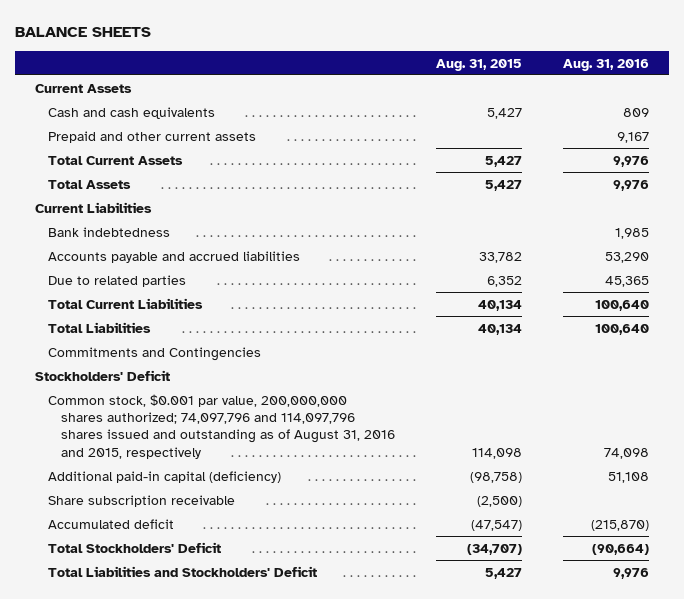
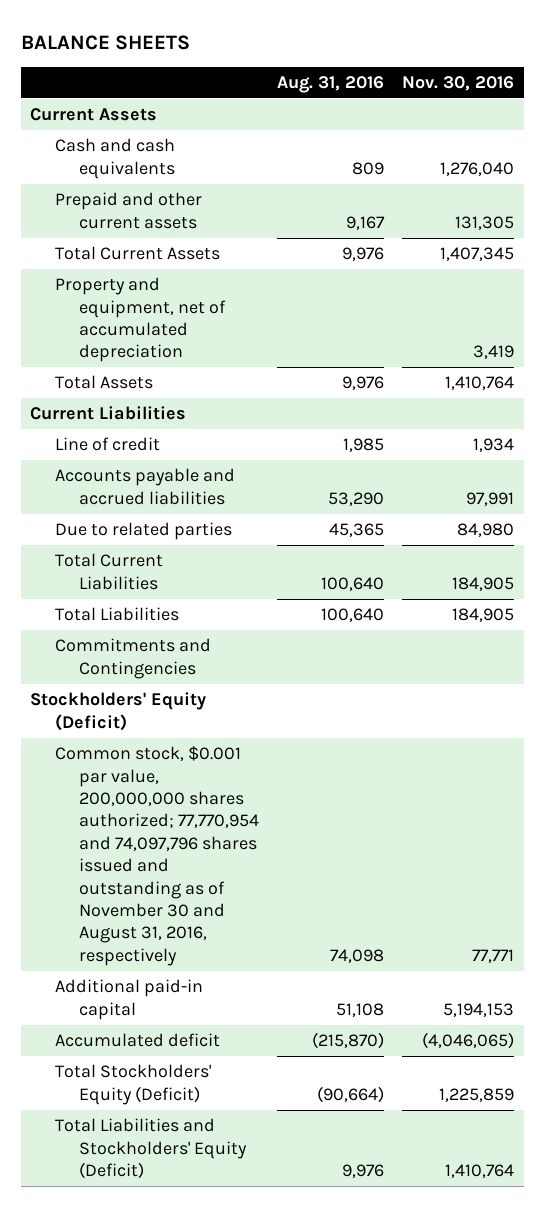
[436,58,523,71] Aug. 31, 2015 -> none
none -> [402,75,515,91] Nov. 30, 2016
none -> [54,277,227,363] Property and equipment, net of accumulated depreciation
[48,226,171,237] Bank indebtedness -> [54,437,160,452] Line of credit
[48,494,236,507] Share subscription receivable -> none
[35,369,171,381] Stockholders' Deficit -> [30,692,207,731] Stockholders' Equity (Deficit)
[48,393,396,459] Common stock, $0.001 par value, 200,000,000 shares authorized; 74,097,796 and 114,097,796 shares issued and outstanding as of August 31, 2016 and 2015, respectively -> [54,746,260,966] Common stock, $0.001 par value, 200,000,000 shares authorized; 77,770,954 and 74,097,796 shares issued and outstanding as of November 30 and August 31, 2016, respectively
[48,470,282,483] Additional paid-in capital (deficiency) -> [54,979,203,1020] Additional paid-in capital
[48,541,222,553] Total Stockholders' Deficit -> [54,1064,211,1105] Total Stockholders' Equity (Deficit)
[48,565,318,577] Total Liabilities and Stockholders' Deficit -> [54,1118,248,1180] Total Liabilities and Stockholders' Equity (Deficit)

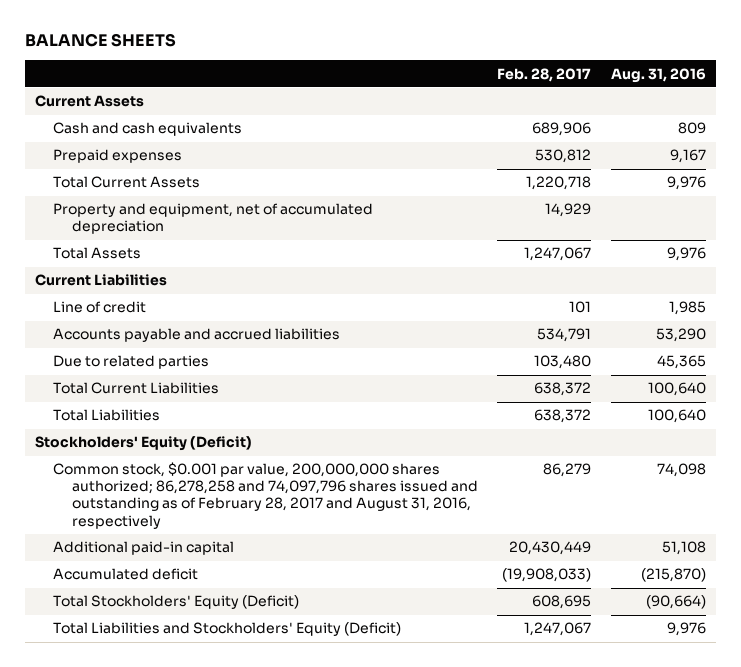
[402,75,515,91] Nov. 30, 2016 -> none
none -> [497,67,592,82] Feb. 28, 2017
[54,192,202,229] Prepaid and other current assets -> [53,149,183,164] Prepaid expenses
[54,638,211,679] Commitments and Contingencies -> none
[54,746,260,966] Common stock, $0.001 par value, 200,000,000 shares authorized; 77,770,954 and 74,097,796 shares issued and outstanding as of November 30 and August 31, 2016, respectively -> [53,462,478,529] Common stock, $0.001 par value, 200,000,000 shares authorized; 86,278,258 and 74,097,796 shares issued and outstanding as of February 28, 2017 and August 31, 2016, respectively

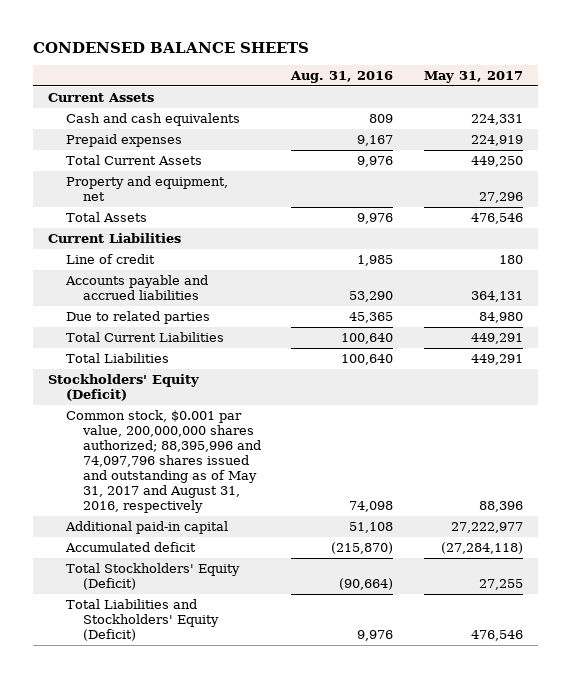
[24,33,176,48] BALANCE SHEETS -> [33,41,310,53] CONDENSED BALANCE SHEETS
[497,67,592,82] Feb. 28, 2017 -> none
none -> [423,70,523,83] May 31, 2017
[53,203,374,235] Property and equipment, net of accumulated depreciation -> [65,176,228,202] Property and equipment, net
[53,462,478,529] Common stock, $0.001 par value, 200,000,000 shares authorized; 86,278,258 and 74,097,796 shares issued and outstanding as of February 28, 2017 and August 31, 2016, respectively -> [65,410,262,513] Common stock, $0.001 par value, 200,000,000 shares authorized; 88,395,996 and 74,097,796 shares issued and outstanding as of May 31, 2017 and August 31, 2016, respectively

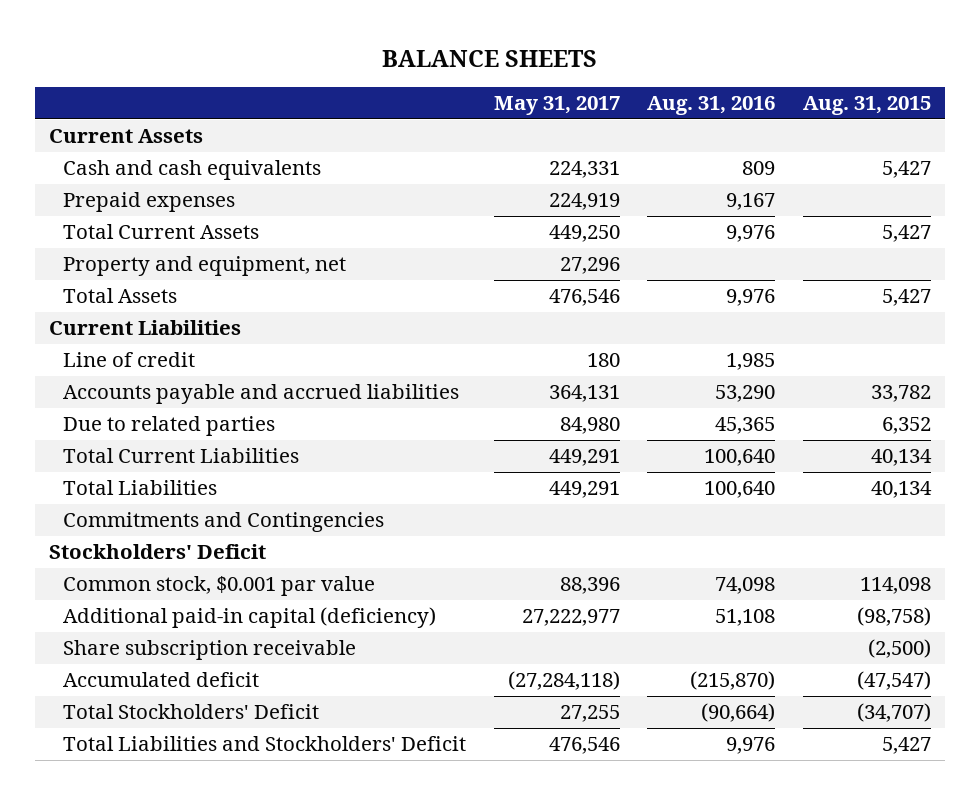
[33,41,310,53] CONDENSED BALANCE SHEETS -> [381,49,597,67] BALANCE SHEETS
none -> [803,96,932,116] Aug. 31, 2015
none -> [63,512,385,533] Commitments and Contingencies
[48,374,200,402] Stockholders' Equity (Deficit) -> [48,544,266,560] Stockholders' Deficit
[65,410,262,513] Common stock, $0.001 par value, 200,000,000 shares authorized; 88,395,996 and 74,097,796 shares issued and outstanding as of May 31, 2017 and August 31, 2016, respectively -> [63,576,376,597] Common stock, $0.001 par value
[64,521,228,535] Additional paid-in capital -> [63,607,437,629] Additional paid-in capital (deficiency)
none -> [63,640,357,661] Share subscription receivable
[65,563,240,591] Total Stockholders' Equity (Deficit) -> [63,704,320,720] Total Stockholders' Deficit
[65,599,220,641] Total Liabilities and Stockholders' Equity (Deficit) -> [63,736,467,752] Total Liabilities and Stockholders' Deficit

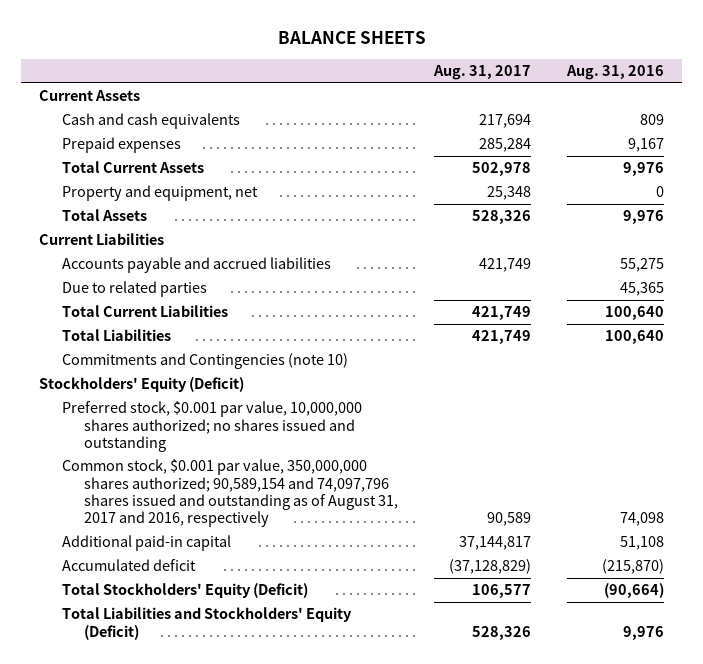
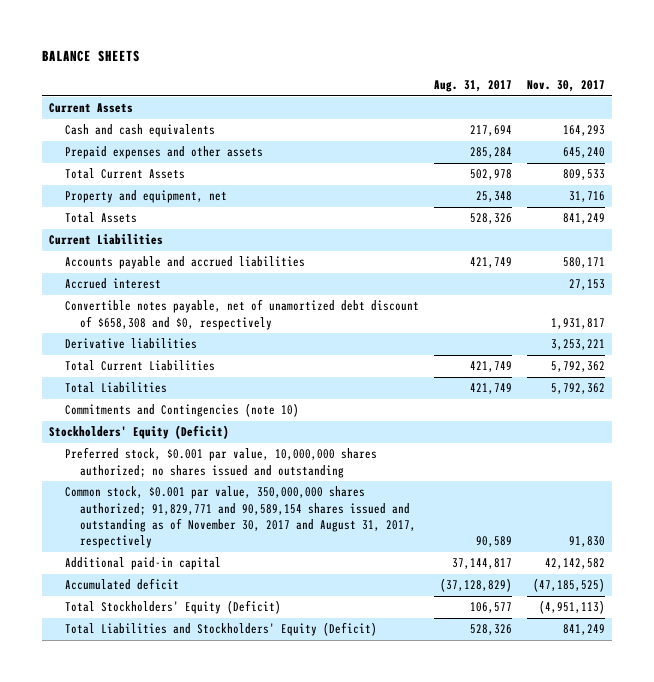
[565,65,664,81] Aug. 31, 2016 -> none
none -> [526,79,605,92] Nov. 30, 2017
[61,137,181,154] Prepaid expenses -> [64,146,263,160] Prepaid expenses and other assets
[61,281,207,298] Due to related parties -> none
none -> [64,278,161,290] Accrued interest
none -> [64,299,419,330] Convertible notes payable, net of unamortized debt discount of $658,308 and $0, respectively
none -> [64,338,197,350] Derivative liabilities
[61,459,398,528] Common stock, $0.001 par value, 350,000,000 shares authorized; 90,589,154 and 74,097,796 shares issued and outstanding as of August 31, 2017 and 2016, respectively -> [64,486,416,548] Common stock, $0.001 par value, 350,000,000 shares authorized; 91,829,771 and 90,589,154 shares issued and outstanding as of November 30, 2017 and August 31, 2017, respectively

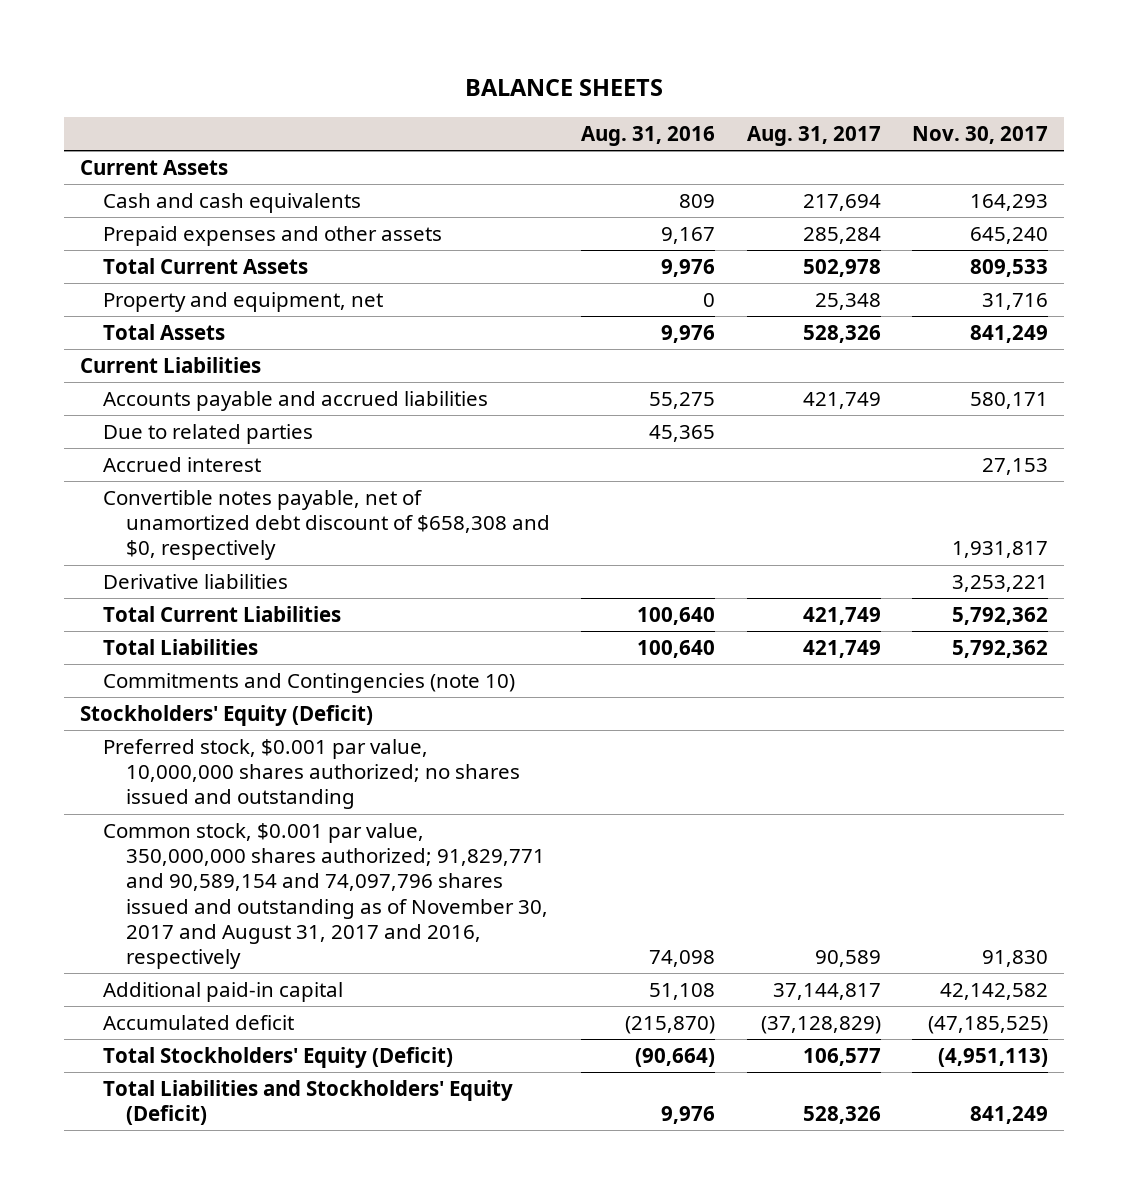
none -> [581,125,716,146] Aug. 31, 2016
none -> [103,423,314,444] Due to related parties
[64,486,416,548] Common stock, $0.001 par value, 350,000,000 shares authorized; 91,829,771 and 90,589,154 shares issued and outstanding as of November 30, 2017 and August 31, 2017, respectively -> [103,822,548,970] Common stock, $0.001 par value, 350,000,000 shares authorized; 91,829,771 and 90,589,154 and 74,097,796 shares issued and outstanding as of November 30, 2017 and August 31, 2017 and 2016, respectively

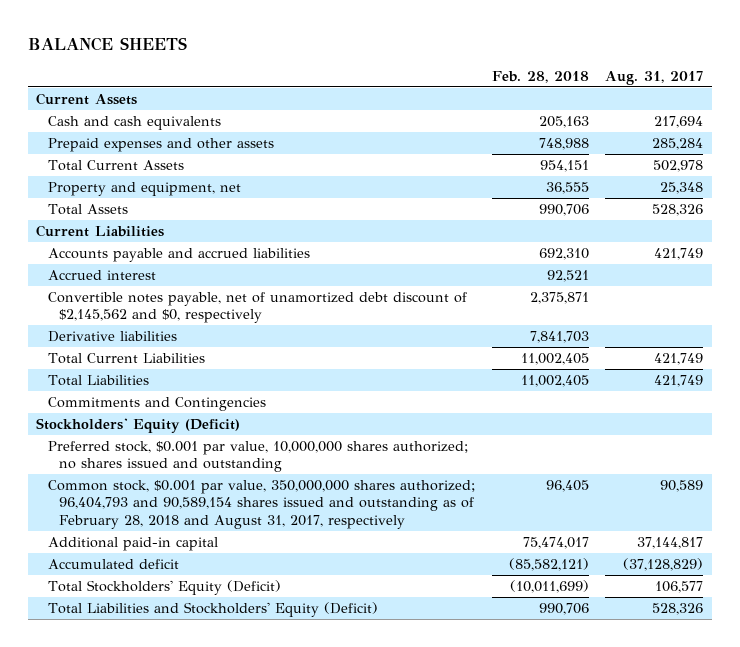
[581,125,716,146] Aug. 31, 2016 -> none
[912,125,1049,144] Nov. 30, 2017 -> none
none -> [491,70,589,83] Feb. 28, 2018
[103,423,314,444] Due to related parties -> none
[103,489,550,561] Convertible notes payable, net of unamortized debt discount of $658,308 and $0, respectively -> [47,292,467,324] Convertible notes payable, net of unamortized debt discount of $2,145,562 and $0, respectively
[103,672,516,693] Commitments and Contingencies (note 10) -> [47,397,266,412] Commitments and Contingencies
[103,822,548,970] Common stock, $0.001 par value, 350,000,000 shares authorized; 91,829,771 and 90,589,154 and 74,097,796 shares issued and outstanding as of November 30, 2017 and August 31, 2017 and 2016, respectively -> [47,480,475,529] Common stock, $0.001 par value, 350,000,000 shares authorized; 96,404,793 and 90,589,154 shares issued and outstanding as of February 28, 2018 and August 31, 2017, respectively

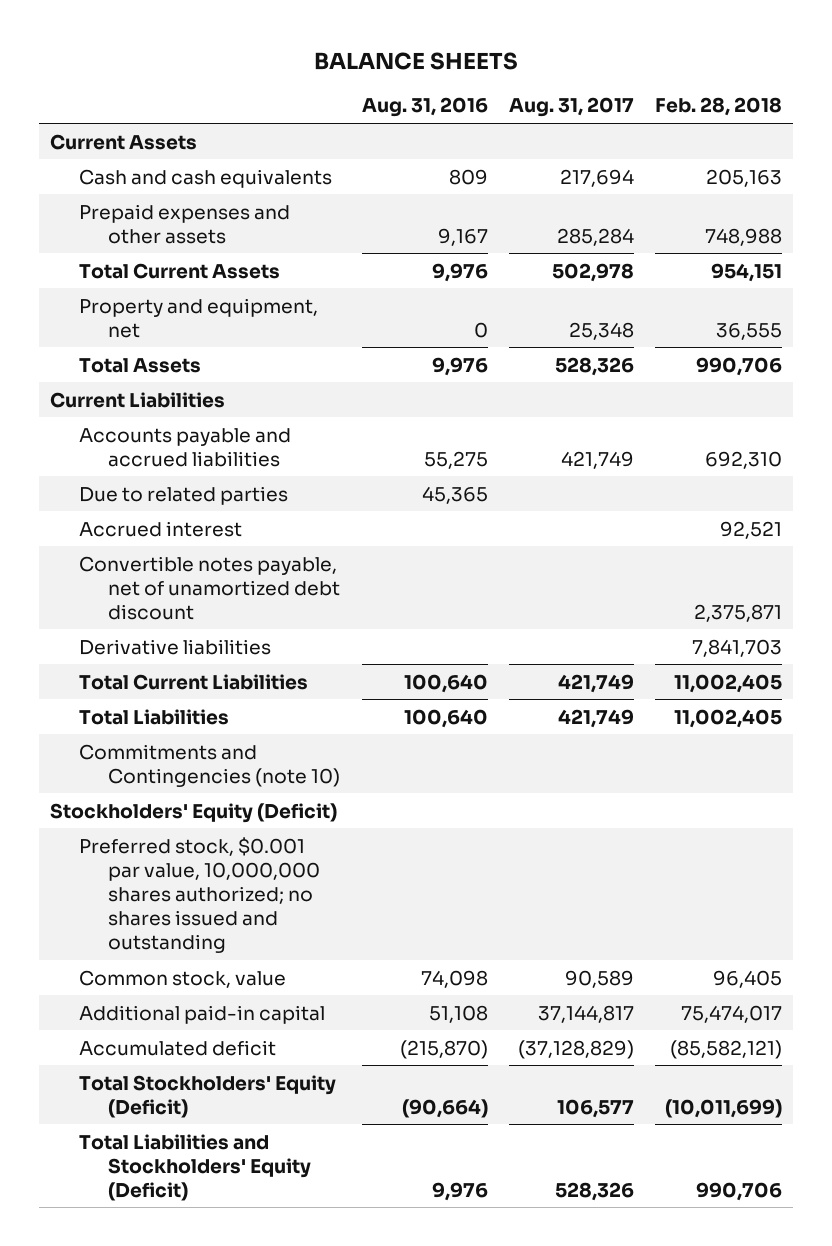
none -> [361,97,488,118] Aug. 31, 2016
none -> [78,485,288,505] Due to related parties
[47,292,467,324] Convertible notes payable, net of unamortized debt discount of $2,145,562 and $0, respectively -> [78,555,341,620] Convertible notes payable, net of unamortized debt discount
[47,397,266,412] Commitments and Contingencies -> [78,743,341,787] Commitments and Contingencies (note 10)
[47,480,475,529] Common stock, $0.001 par value, 350,000,000 shares authorized; 96,404,793 and 90,589,154 shares issued and outstanding as of February 28, 2018 and August 31, 2017, respectively -> [78,969,286,988] Common stock, value

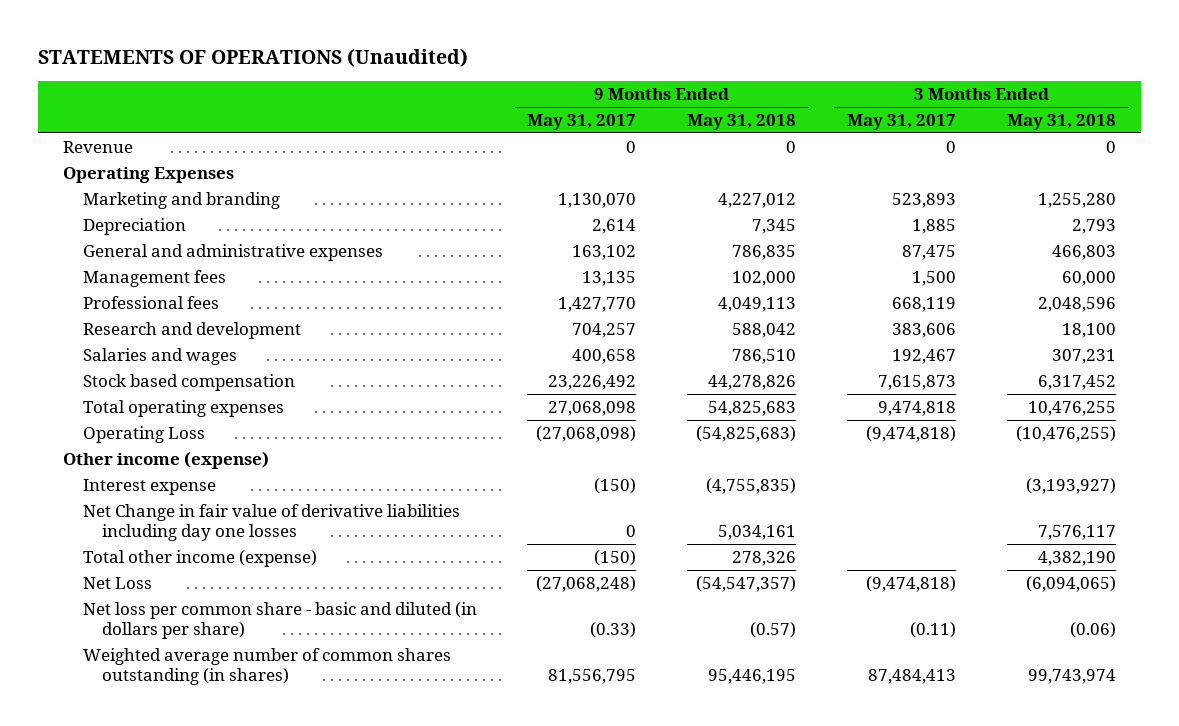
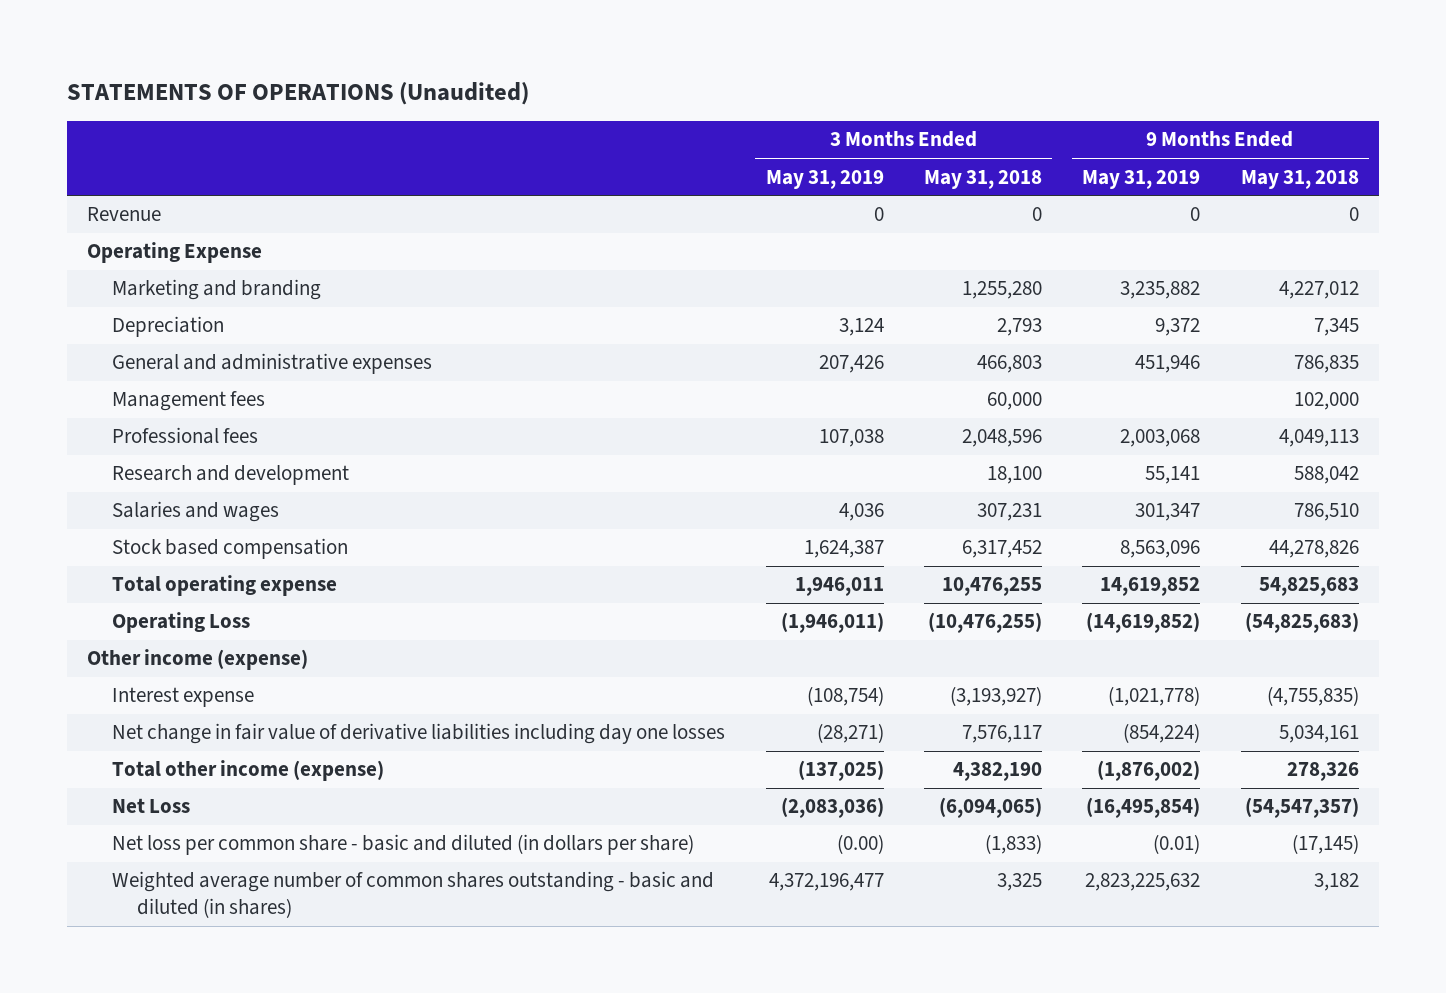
[527,113,637,130] May 31, 2017 -> none
[847,113,957,130] May 31, 2017 -> none
none -> [765,169,884,189] May 31, 2019
none -> [1082,169,1201,189] May 31, 2019
[63,166,235,183] Operating Expenses -> [87,242,263,264] Operating Expense
[82,399,284,417] Total operating expenses -> [112,575,338,597] Total operating expense
[82,503,460,542] Net Change in fair value of derivative liabilities including day one losses -> [112,723,726,745] Net change in fair value of derivative liabilities including day one losses
[750,622,797,639] (0.57) -> [1291,834,1359,855] (17,145)
[1069,622,1116,639] (0.06) -> [984,834,1042,855] (1,833)
[82,647,451,686] Weighted average number of common shares outstanding (in shares) -> [112,871,715,919] Weighted average number of common shares outstanding - basic and diluted (in shares)
[708,669,797,685] 95,446,195 -> [1313,873,1359,892] 3,182
[1027,669,1116,685] 99,743,974 -> [996,873,1042,892] 3,325

